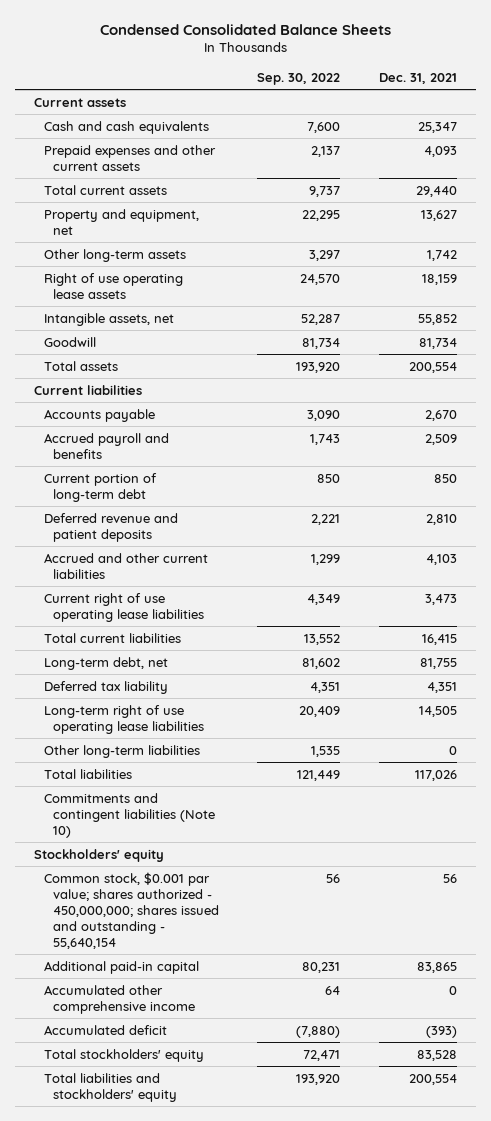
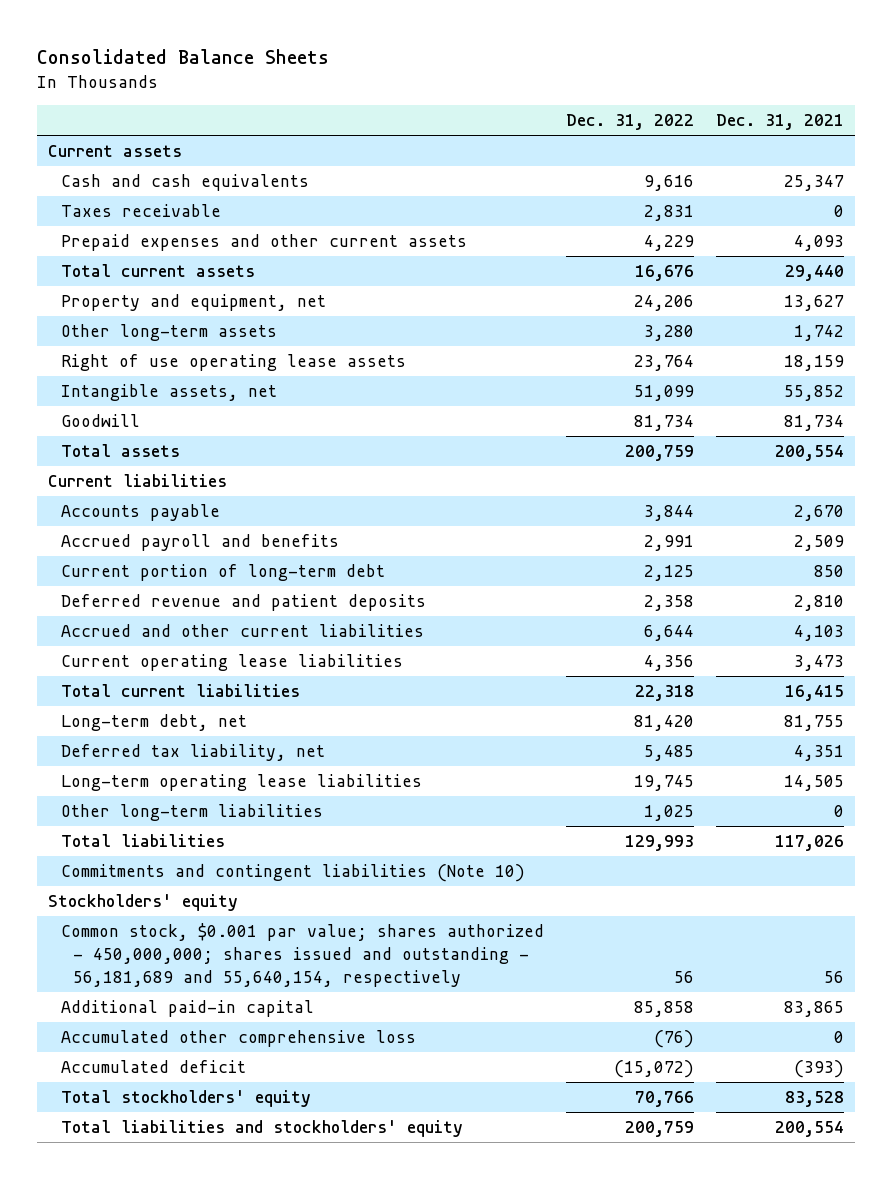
[99,24,391,36] Condensed Consolidated Balance Sheets -> [36,48,329,64] Consolidated Balance Sheets
[257,72,341,85] Sep. 30, 2022 -> none
none -> [565,114,694,131] Dec. 31, 2022
none -> [60,204,221,218] Taxes receivable
[43,592,204,622] Current right of use operating lease liabilities -> [60,654,403,672] Current operating lease liabilities
[43,680,168,694] Deferred tax liability -> [60,744,325,762] Deferred tax liability, net
[43,704,204,734] Long-term right of use operating lease liabilities -> [60,774,422,792] Long-term operating lease liabilities
[43,871,219,949] Common stock, $0.001 par value; shares authorized - 450,000,000; shares issued and outstanding - 55,640,154 -> [60,923,544,987] Common stock, $0.001 par value; shares authorized - 450,000,000; shares issued and outstanding - 56,181,689 and 55,640,154, respectively
[43,984,195,1014] Accumulated other comprehensive income -> [60,1030,416,1048] Accumulated other comprehensive loss

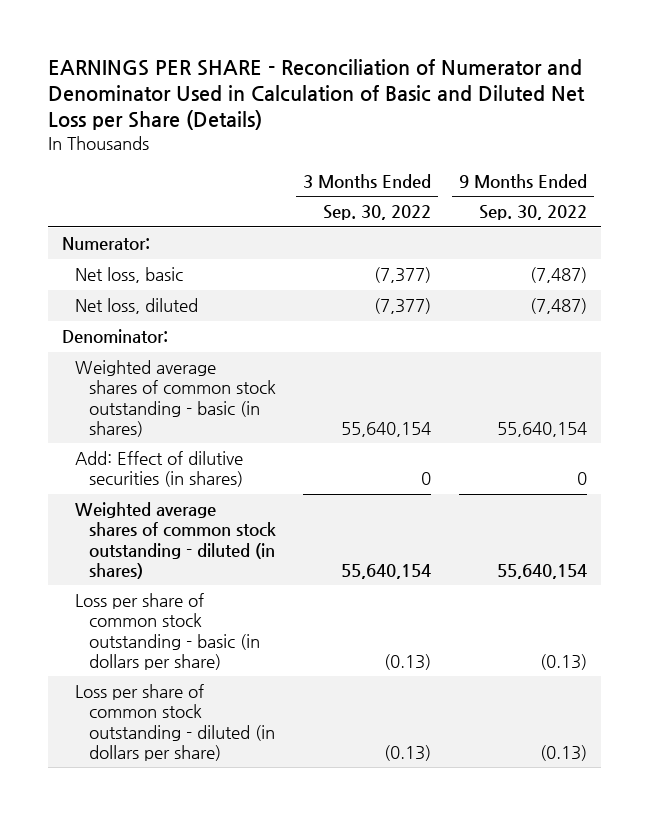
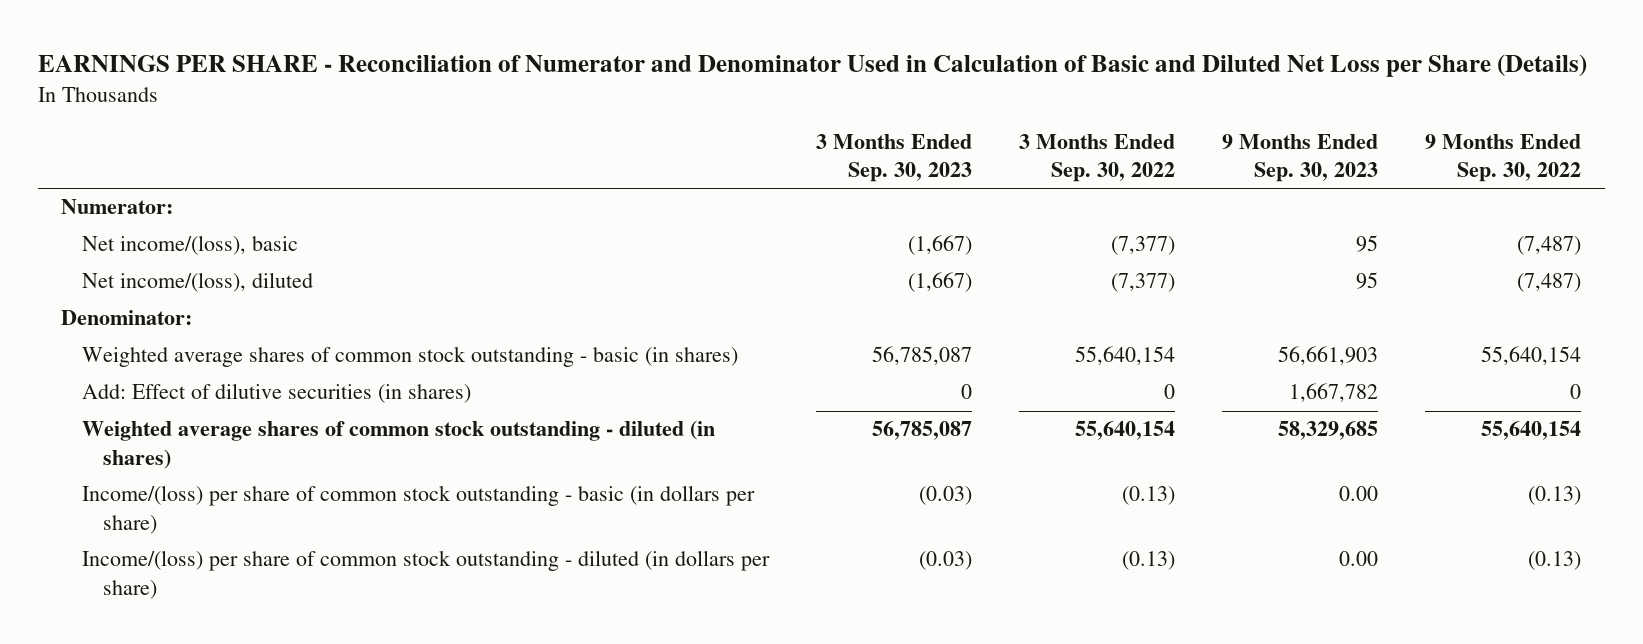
none -> [816,133,973,183] 3 Months Ended Sep. 30, 2023
none -> [1222,133,1379,183] 9 Months Ended Sep. 30, 2023
[75,267,184,284] Net loss, basic -> [82,235,299,256] Net income/(loss), basic
[75,298,199,315] Net loss, diluted -> [82,272,314,293] Net income/(loss), diluted
[75,593,260,670] Loss per share of common stock outstanding - basic (in dollars per share) -> [82,485,756,534] Income/(loss) per share of common stock outstanding - basic (in dollars per share)
[75,684,275,761] Loss per share of common stock outstanding - diluted (in dollars per share) -> [82,550,771,599] Income/(loss) per share of common stock outstanding - diluted (in dollars per share)

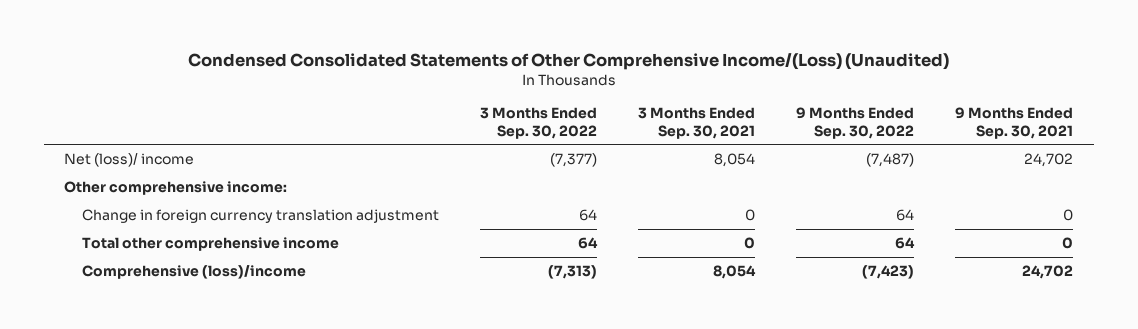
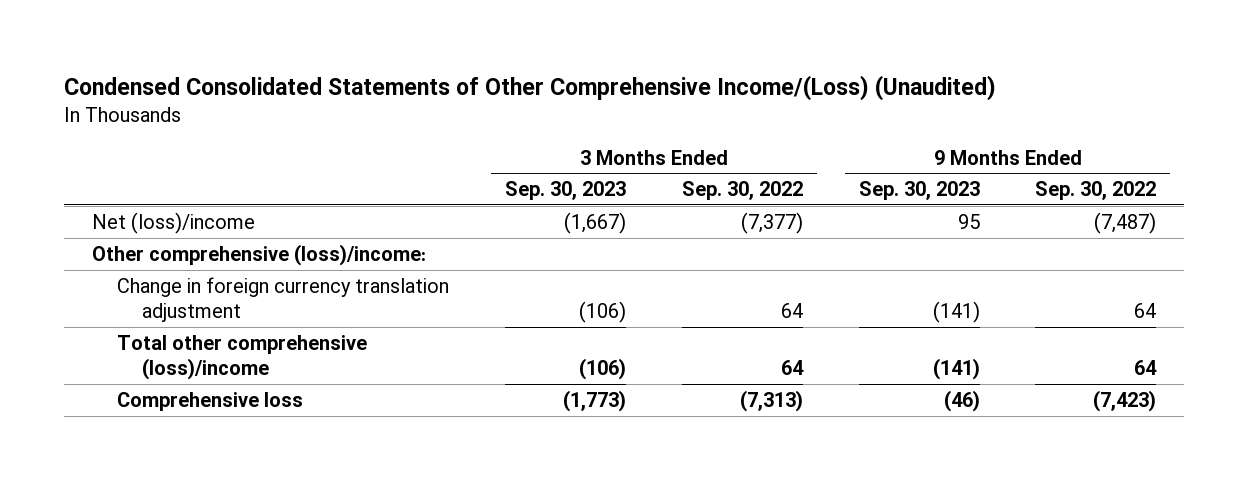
[638,107,756,139] 3 Months Ended Sep. 30, 2021 -> none
[955,107,1074,139] 9 Months Ended Sep. 30, 2021 -> none
none -> [504,181,626,201] Sep. 30, 2023
none -> [858,181,980,201] Sep. 30, 2023
[64,153,195,168] Net (loss)/ income -> [92,211,256,234] Net (loss)/income
[64,181,288,196] Other comprehensive income: -> [92,243,427,266] Other comprehensive (loss)/income:
[82,237,340,252] Total other comprehensive income -> [117,334,368,381] Total other comprehensive (loss)/income
[82,265,307,280] Comprehensive (loss)/income -> [117,391,304,411] Comprehensive loss

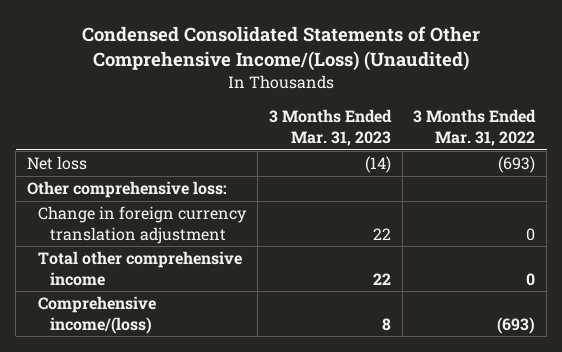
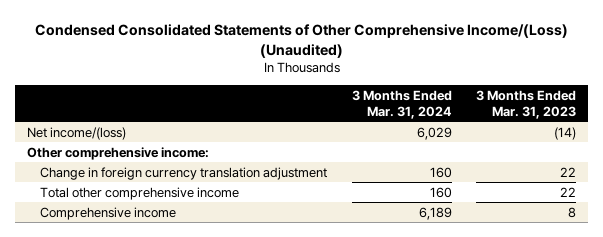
[413,109,537,146] 3 Months Ended Mar. 31, 2022 -> none
none -> [351,89,452,119] 3 Months Ended Mar. 31, 2024
[27,156,88,171] Net loss -> [27,126,127,140] Net income/(loss)
[27,181,228,199] Other comprehensive loss: -> [27,146,210,160] Other comprehensive income:
[38,296,157,334] Comprehensive income/(loss) -> [40,206,177,220] Comprehensive income

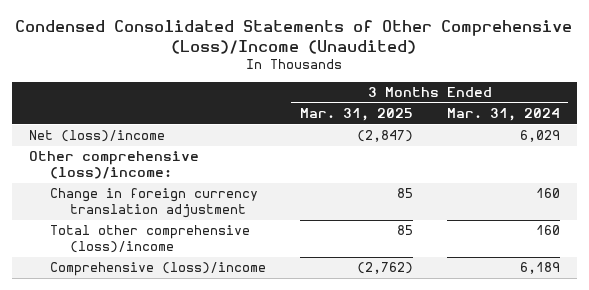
[34,24,568,58] Condensed Consolidated Statements of Other Comprehensive Income/(Loss) (Unaudited) -> [15,19,573,54] Condensed Consolidated Statements of Other Comprehensive (Loss)/Income (Unaudited)
[476,89,577,119] 3 Months Ended Mar. 31, 2023 -> none
none -> [299,108,413,122] Mar. 31, 2025
[27,126,127,140] Net income/(loss) -> [29,130,166,143] Net (loss)/income
[27,146,210,160] Other comprehensive income: -> [29,151,200,180] Other comprehensive (loss)/income:
[40,186,240,200] Total other comprehensive income -> [49,225,250,254] Total other comprehensive (loss)/income
[40,206,177,220] Comprehensive income -> [49,262,266,277] Comprehensive (loss)/income

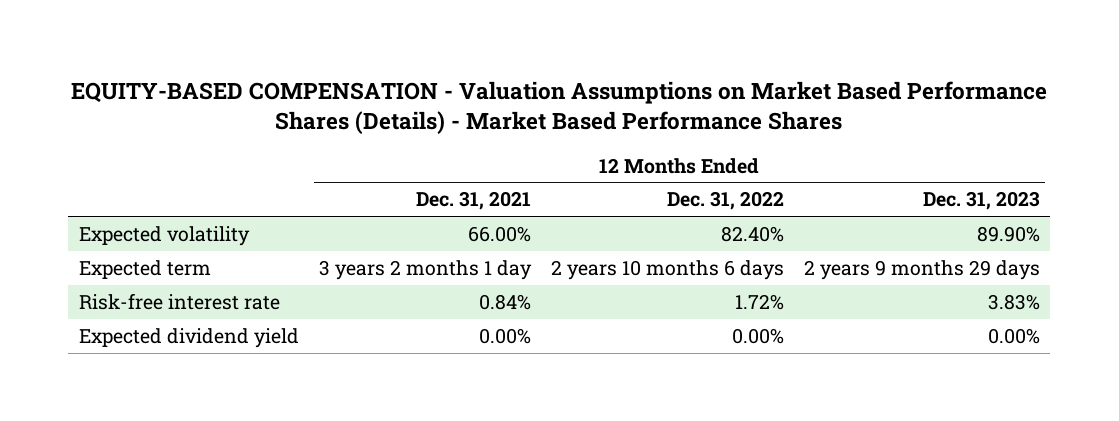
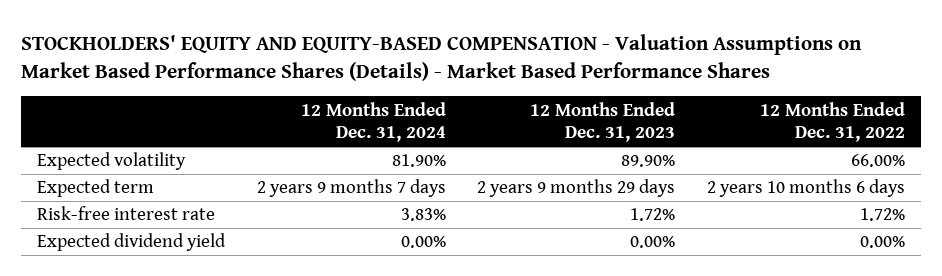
[71,80,1048,135] EQUITY-BASED COMPENSATION - Valuation Assumptions on Market Based Performance Shares (Details) - Market Based Performance Shares -> [21,33,863,81] STOCKHOLDERS' EQUITY AND EQUITY-BASED COMPENSATION - Valuation Assumptions on Market Based Performance Shares (Details) - Market Based Performance Shares
[415,191,531,211] Dec. 31, 2021 -> none
none -> [300,101,446,143] 12 Months Ended Dec. 31, 2024
[720,225,784,242] 82.40% -> [850,154,905,168] 66.00%
[988,293,1041,310] 3.83% -> [630,208,676,222] 1.72%

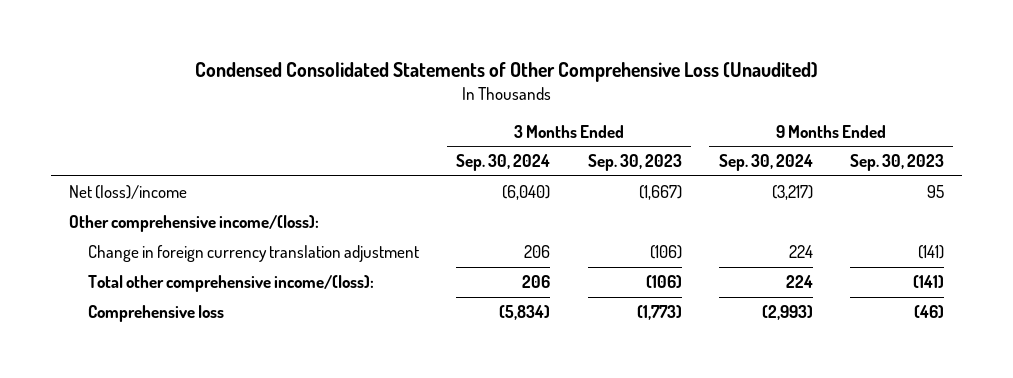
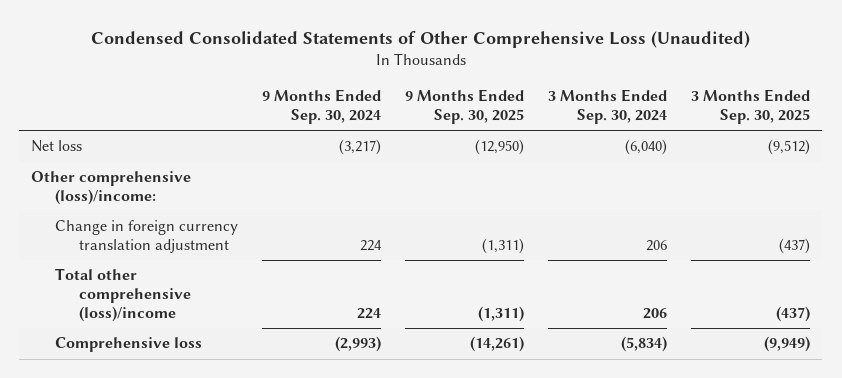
[587,154,682,172] Sep. 30, 2023 -> none
[849,154,944,172] Sep. 30, 2023 -> none
none -> [405,89,525,124] 9 Months Ended Sep. 30, 2025
none -> [691,89,811,124] 3 Months Ended Sep. 30, 2025
[69,184,188,199] Net (loss)/income -> [31,140,83,153] Net loss
[69,214,320,232] Other comprehensive income/(loss): -> [31,171,192,206] Other comprehensive (loss)/income:
[88,274,375,292] Total other comprehensive income/(loss): -> [55,268,192,322] Total other comprehensive (loss)/income

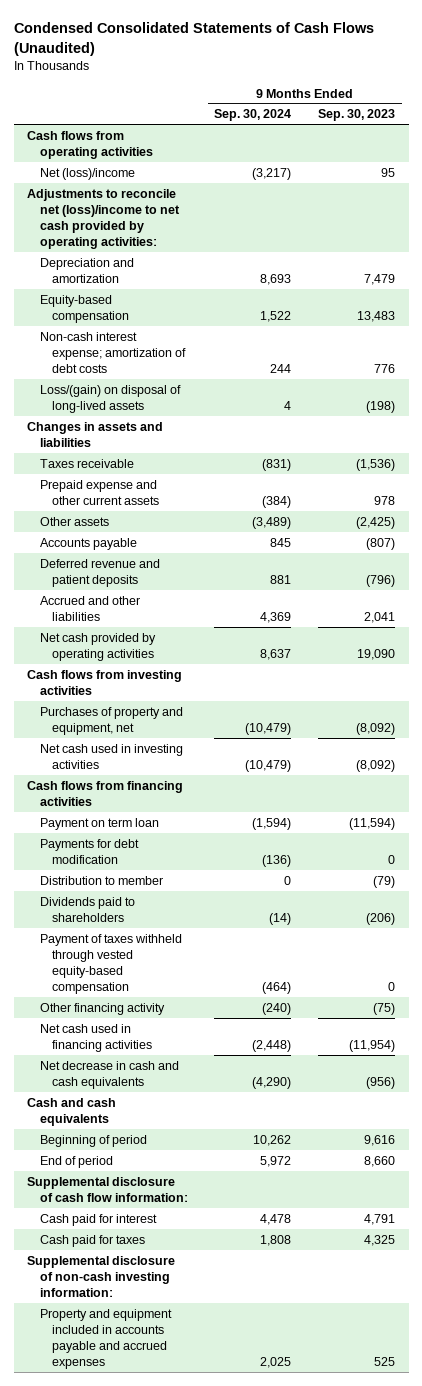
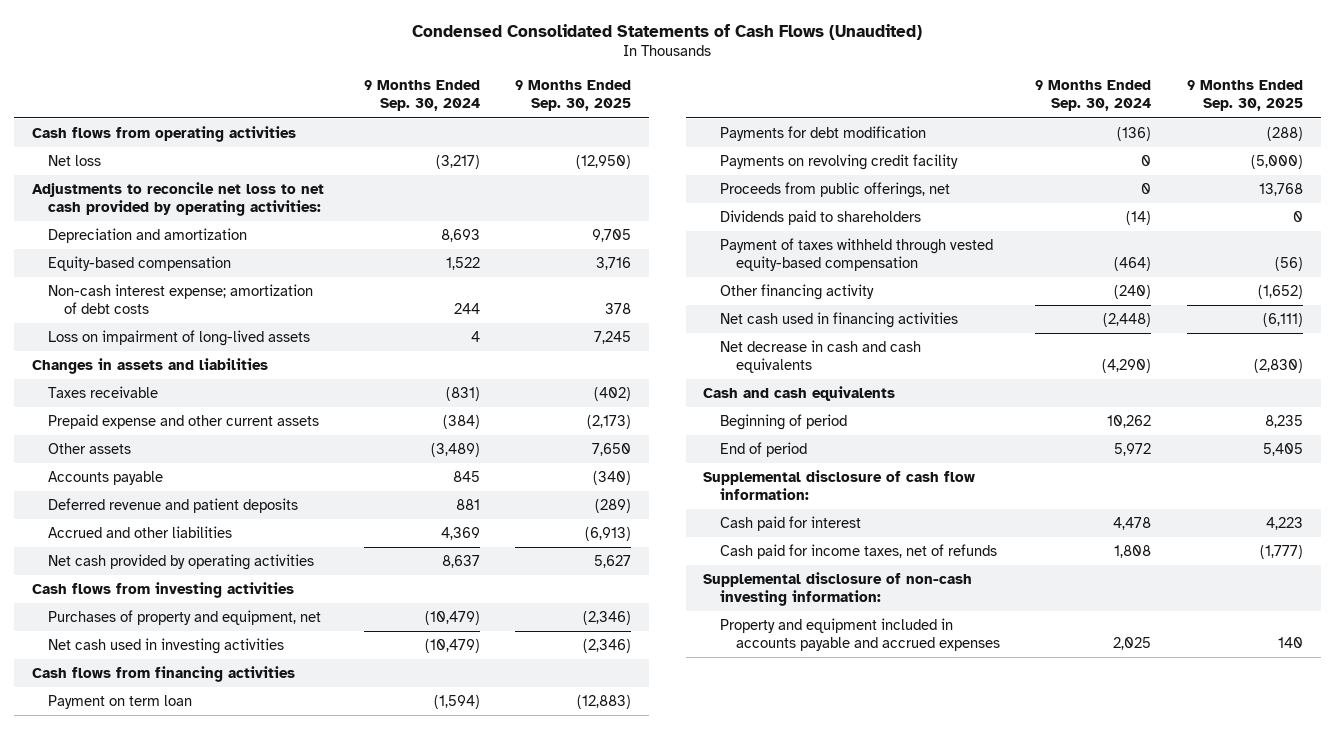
[318,109,396,122] Sep. 30, 2023 -> none
none -> [515,80,632,112] 9 Months Ended Sep. 30, 2025
[39,167,135,180] Net (loss)/income -> [47,155,101,167] Net loss
[26,188,180,250] Adjustments to reconcile net (loss)/income to net cash provided by operating activities: -> [31,182,324,217] Adjustments to reconcile net loss to net cash provided by operating activities:
[39,384,181,413] Loss/(gain) on disposal of long-lived assets -> [47,330,310,347] Loss on impairment of long-lived assets
[39,875,163,885] Distribution to member -> none
none -> [719,154,958,171] Payments on revolving credit facility
none -> [719,182,950,199] Proceeds from public offerings, net
[39,1234,145,1247] Cash paid for taxes -> [719,544,997,560] Cash paid for income taxes, net of refunds

